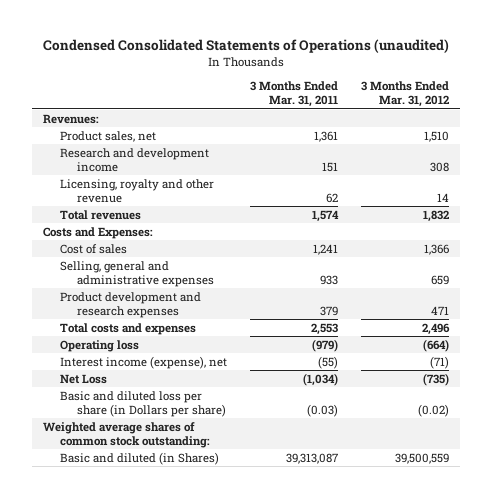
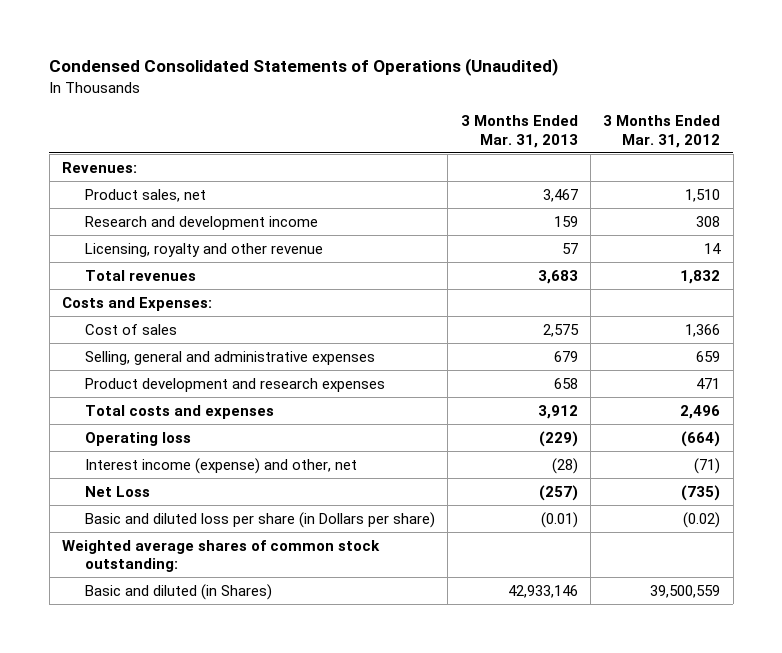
[43,39,450,54] Condensed Consolidated Statements of Operations (unaudited) -> [49,58,559,77] Condensed Consolidated Statements of Operations (Unaudited)
[250,81,339,108] 3 Months Ended Mar. 31, 2011 -> none
none -> [460,115,578,148] 3 Months Ended Mar. 31, 2013
[60,355,228,369] Interest income (expense), net -> [85,457,358,474] Interest income (expense) and other, net

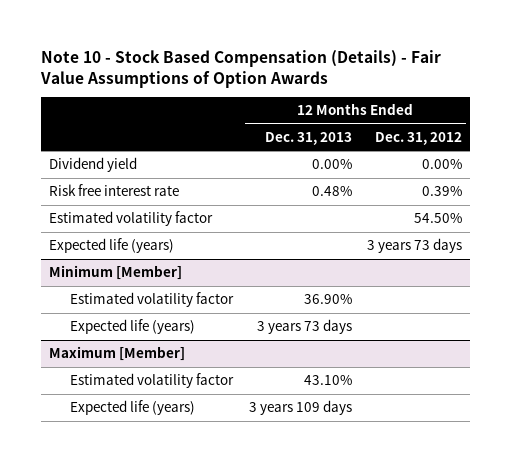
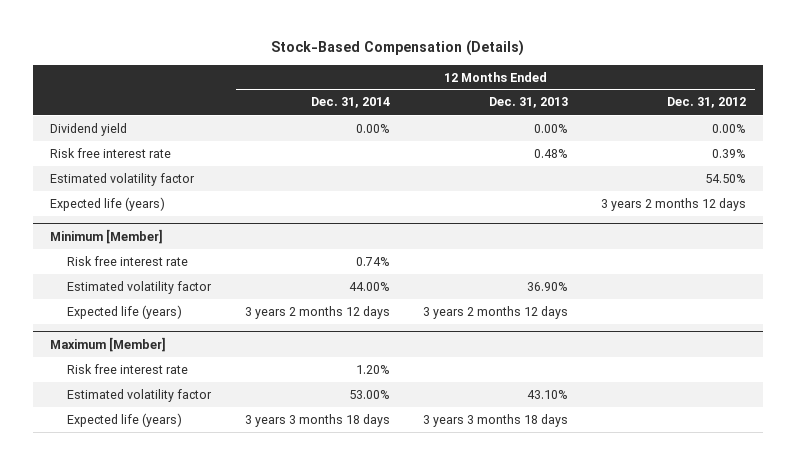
[40,49,442,88] Note 10 - Stock Based Compensation (Details) - Fair Value Assumptions of Option Awards -> [271,40,525,57] Stock-Based Compensation (Details)
none -> [310,97,390,109] Dec. 31, 2014
[366,238,462,254] 3 years 73 days -> [601,197,747,211] 3 years 2 months 12 days
none -> [67,255,189,266] Risk free interest rate
[256,319,352,335] 3 years 73 days -> [423,305,569,319] 3 years 2 months 12 days
none -> [67,363,189,374] Risk free interest rate
[248,400,352,416] 3 years 109 days -> [423,413,569,427] 3 years 3 months 18 days

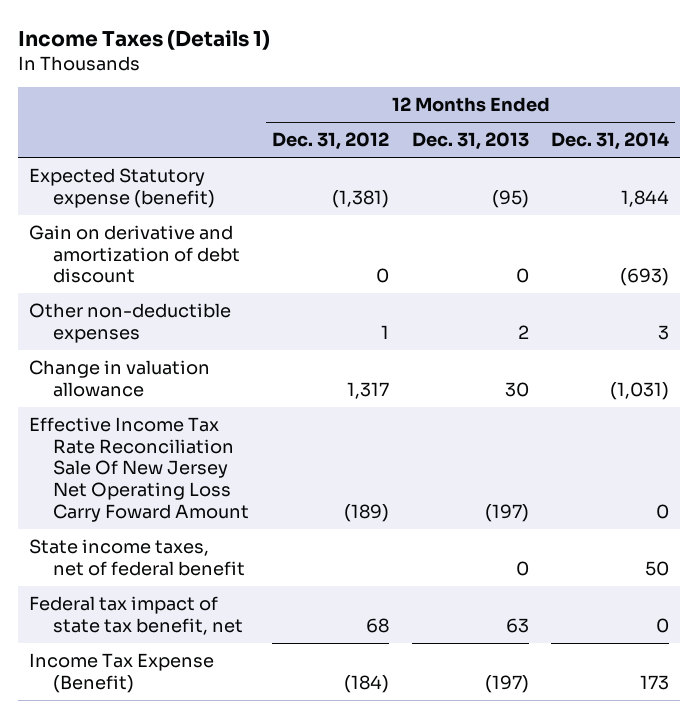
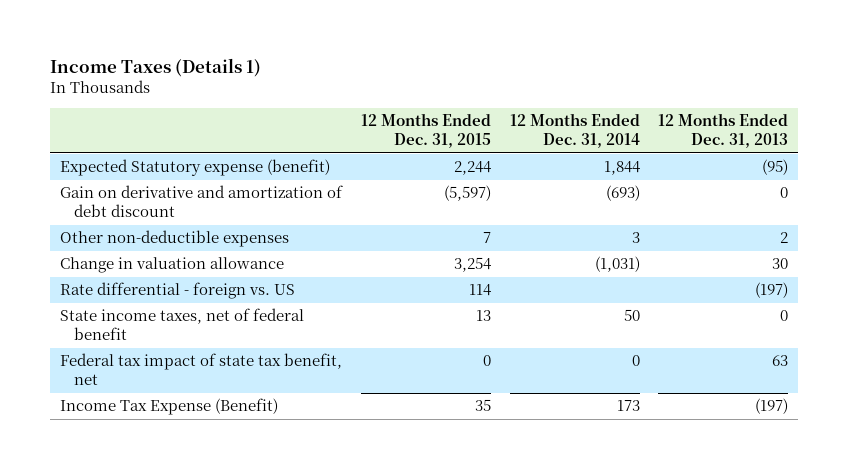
[271,132,389,151] Dec. 31, 2012 -> none
none -> [360,113,491,149] 12 Months Ended Dec. 31, 2015
[29,416,250,522] Effective Income Tax Rate Reconciliation Sale Of New Jersey Net Operating Loss Carry Foward Amount -> none
none -> [59,282,295,300] Rate differential - foreign vs. US

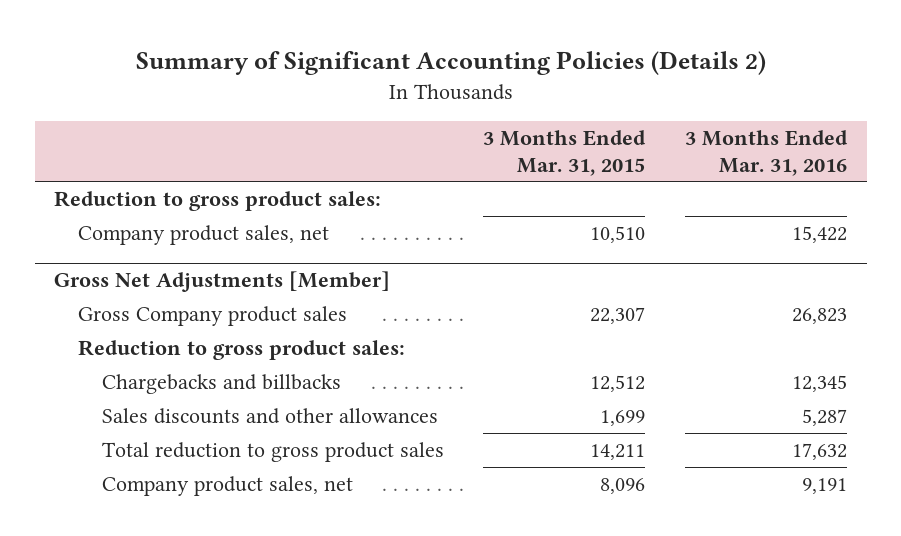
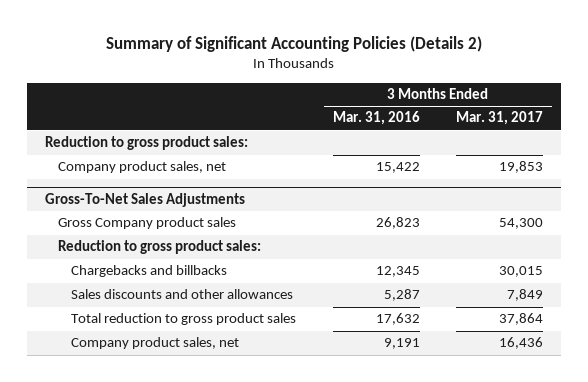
[483,130,647,176] 3 Months Ended Mar. 31, 2015 -> none
none -> [455,111,543,126] Mar. 31, 2017
[54,271,391,293] Gross Net Adjustments [Member] -> [44,192,245,207] Gross-To-Net Sales Adjustments

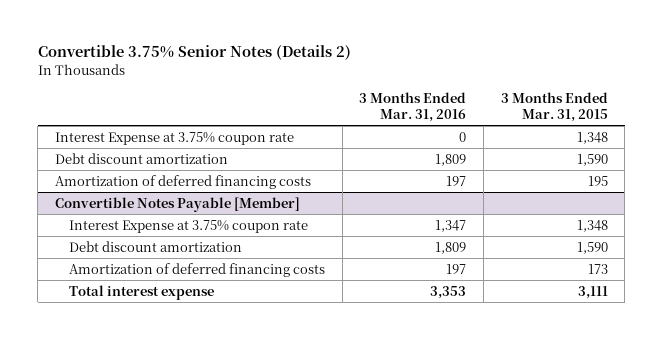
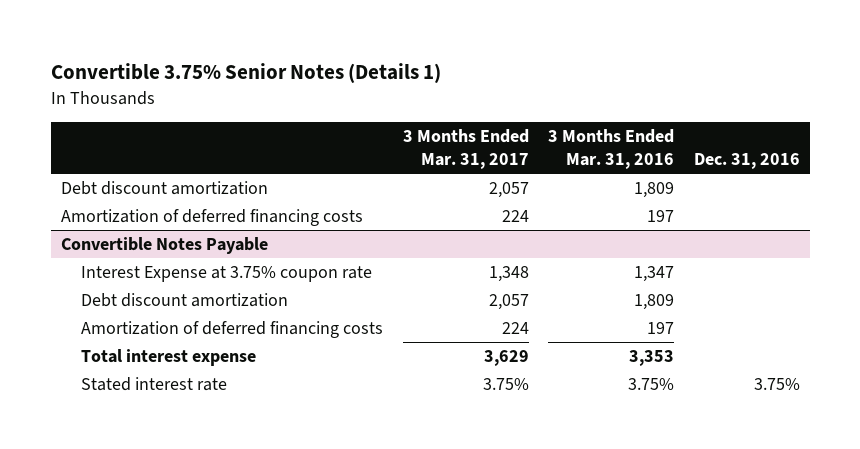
[37,45,351,61] Convertible 3.75% Senior Notes (Details 2) -> [50,63,441,84] Convertible 3.75% Senior Notes (Details 1)
[500,92,608,122] 3 Months Ended Mar. 31, 2015 -> none
none -> [402,129,529,169] 3 Months Ended Mar. 31, 2017
none -> [693,152,800,169] Dec. 31, 2016
[54,131,294,145] Interest Expense at 3.75% coupon rate -> none
[54,196,300,212] Convertible Notes Payable [Member] -> [60,237,268,255] Convertible Notes Payable
none -> [81,377,228,392] Stated interest rate

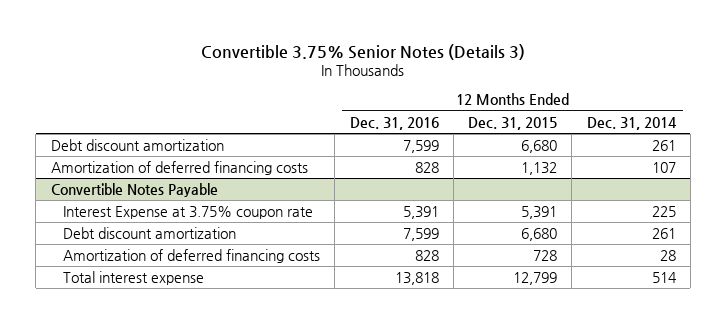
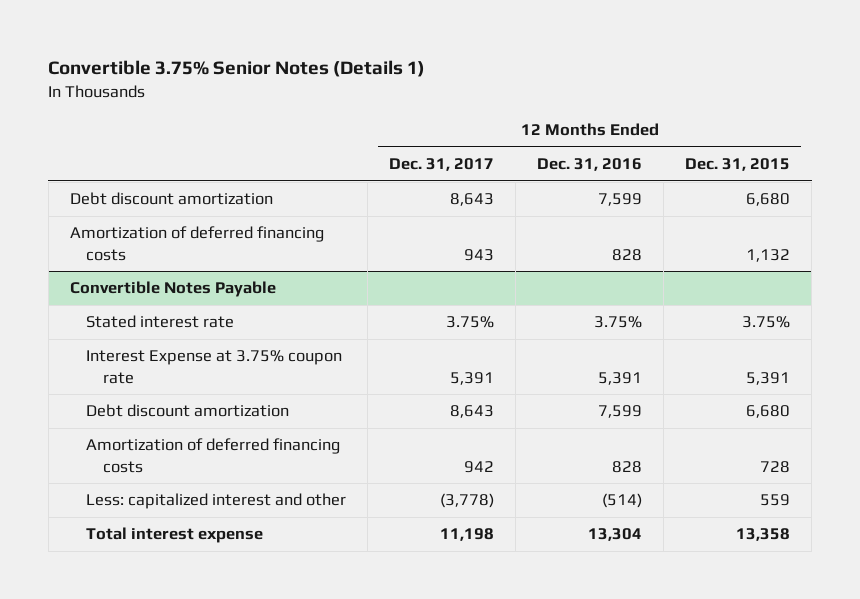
[201,43,526,60] Convertible 3.75% Senior Notes (Details 3) -> [48,60,426,78] Convertible 3.75% Senior Notes (Details 1)
[586,116,677,130] Dec. 31, 2014 -> none
none -> [389,158,495,172] Dec. 31, 2017
none -> [86,315,235,329] Stated interest rate
none -> [86,493,347,510] Less: capitalized interest and other
[394,271,439,285] 13,818 -> [588,528,643,542] 13,304
[513,271,558,285] 12,799 -> [736,528,791,542] 13,358

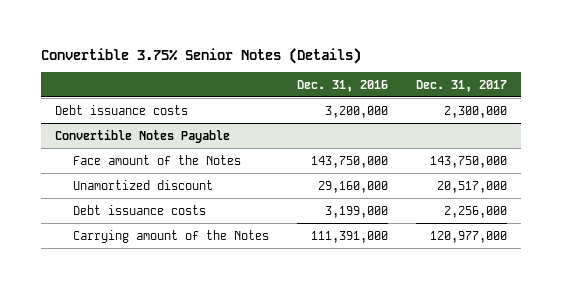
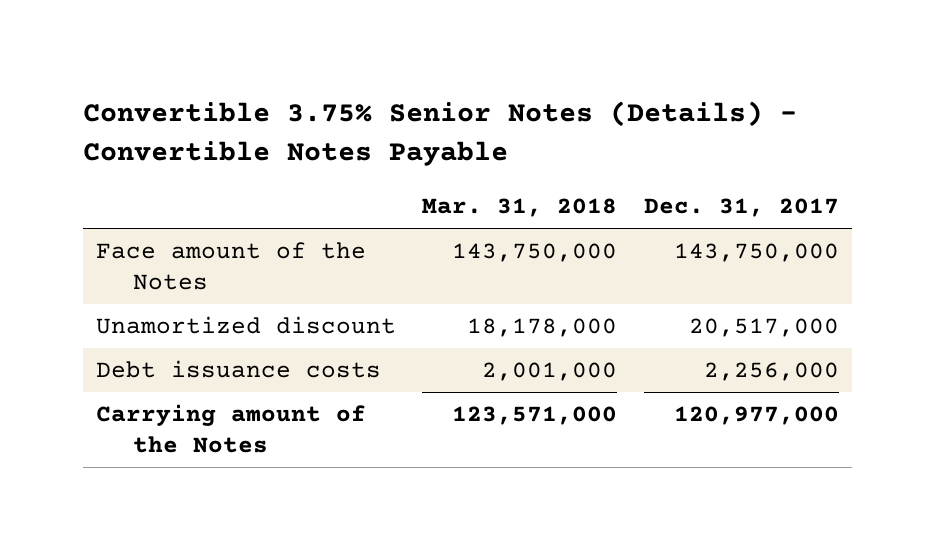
[41,47,362,64] Convertible 3.75% Senior Notes (Details) -> [83,101,798,166] Convertible 3.75% Senior Notes (Details) - Convertible Notes Payable
[296,79,388,92] Dec. 31, 2016 -> none
none -> [422,198,618,218] Mar. 31, 2018
[55,104,189,115] Debt issuance costs -> none
[55,128,231,143] Convertible Notes Payable -> none

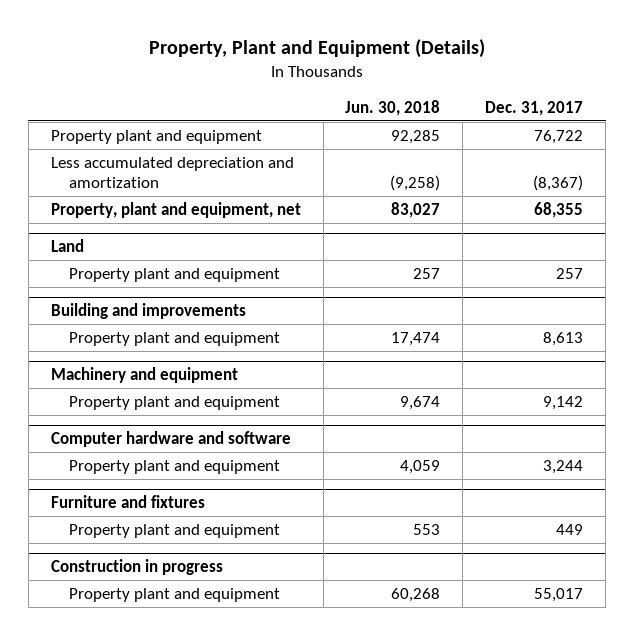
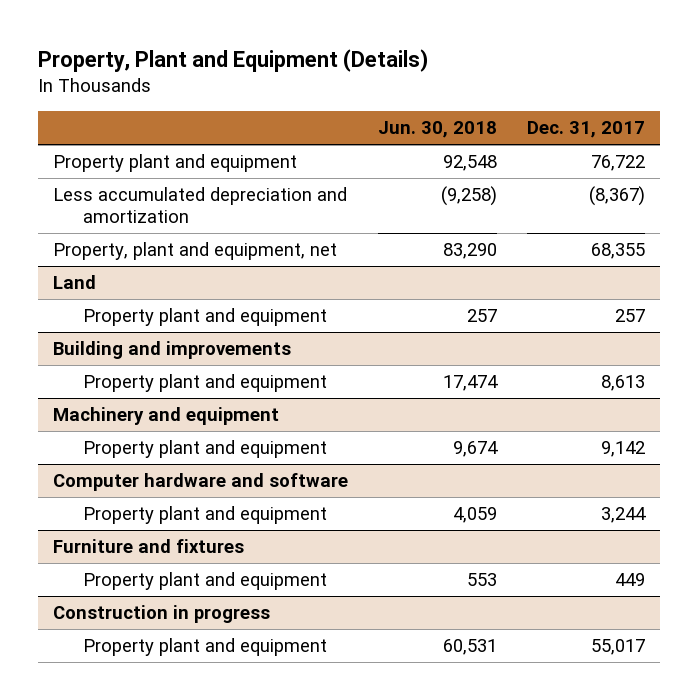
[391,129,441,144] 92,285 -> [442,155,497,172] 92,548
[391,201,441,218] 83,027 -> [442,243,497,260] 83,290
[391,587,441,602] 60,268 -> [442,639,497,656] 60,531

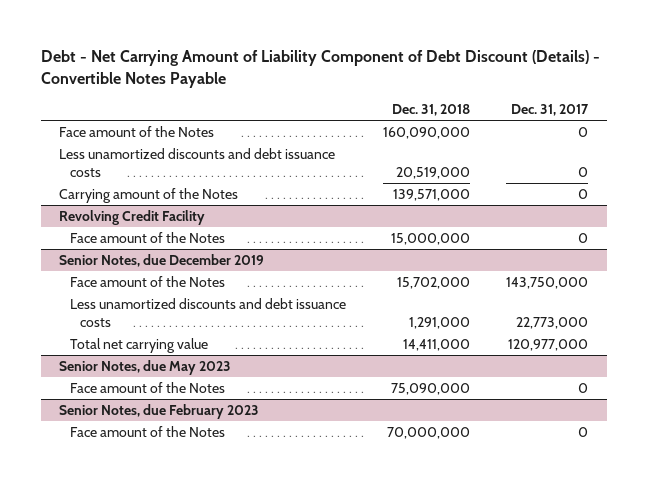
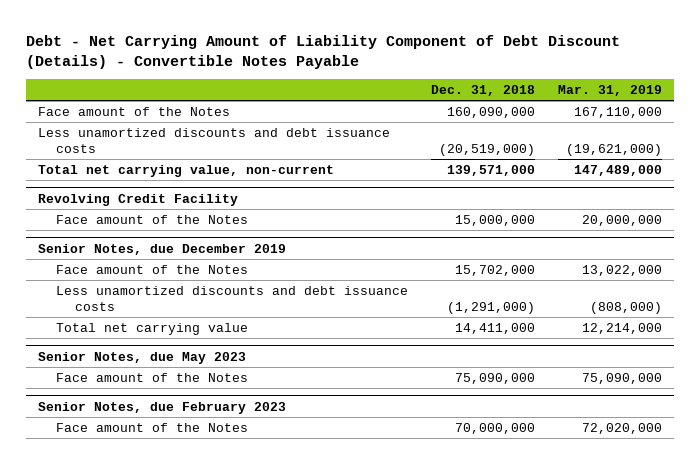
[511,104,590,117] Dec. 31, 2017 -> none
none -> [558,85,663,97] Mar. 31, 2019
[395,167,470,180] 20,519,000 -> [439,143,536,156] (20,519,000)
[59,188,239,204] Carrying amount of the Notes -> [37,164,334,177] Total net carrying value, non-current
[408,317,470,330] 1,291,000 -> [447,301,536,314] (1,291,000)

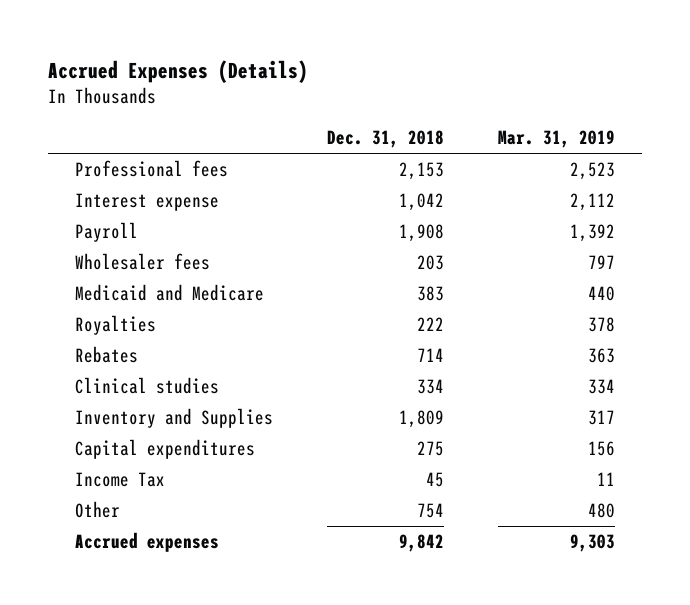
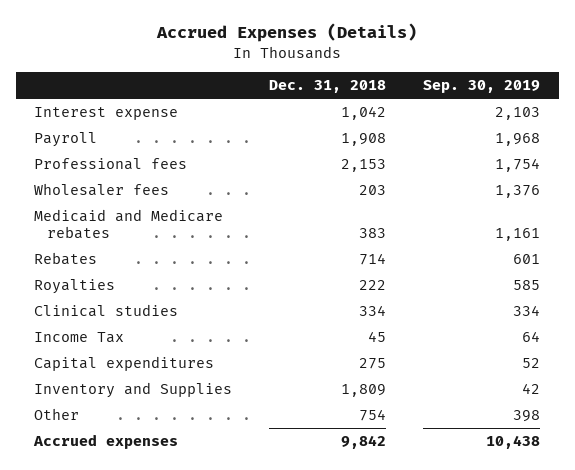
[498,130,616,149] Mar. 31, 2019 -> none
none -> [423,80,541,94] Sep. 30, 2019
[75,160,229,178] Professional fees -> [34,158,188,171] Professional fees
[75,284,265,302] Medicaid and Medicare -> [34,209,224,240] Medicaid and Medicare rebates
[75,315,157,336] Royalties -> [34,279,116,295] Royalties
[75,439,256,460] Capital expenditures -> [34,356,215,372] Capital expenditures
[75,408,274,429] Inventory and Supplies -> [34,382,233,399] Inventory and Supplies

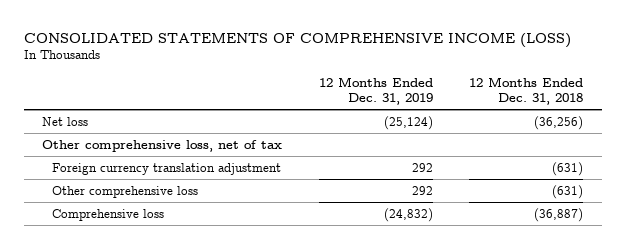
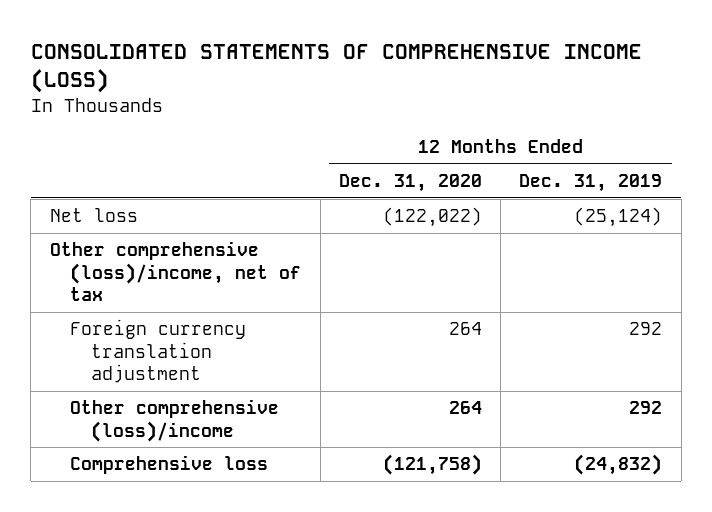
[469,76,584,106] 12 Months Ended Dec. 31, 2018 -> none
none -> [338,174,482,193] Dec. 31, 2020
[41,139,282,152] Other comprehensive loss, net of tax -> [49,241,302,302] Other comprehensive (loss)/income, net of tax
[52,185,199,198] Other comprehensive loss -> [70,399,280,442] Other comprehensive (loss)/income

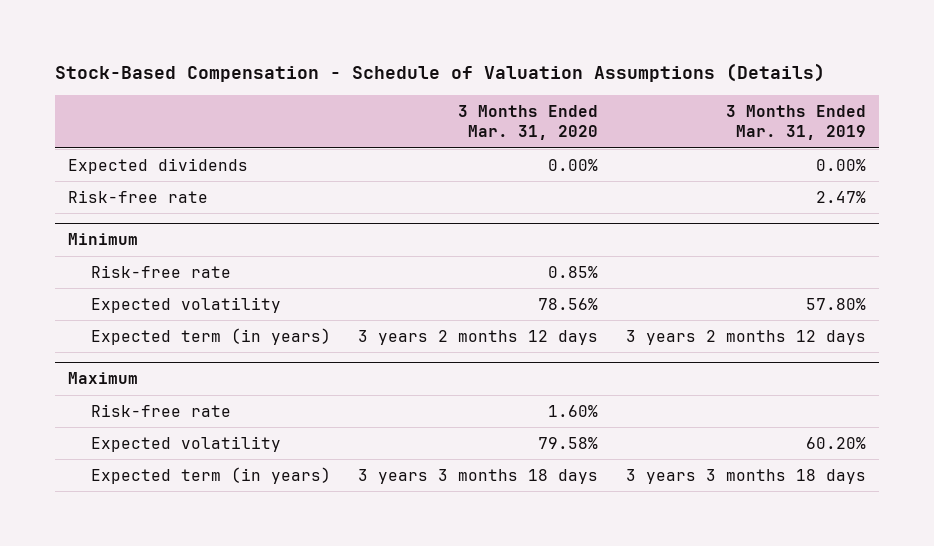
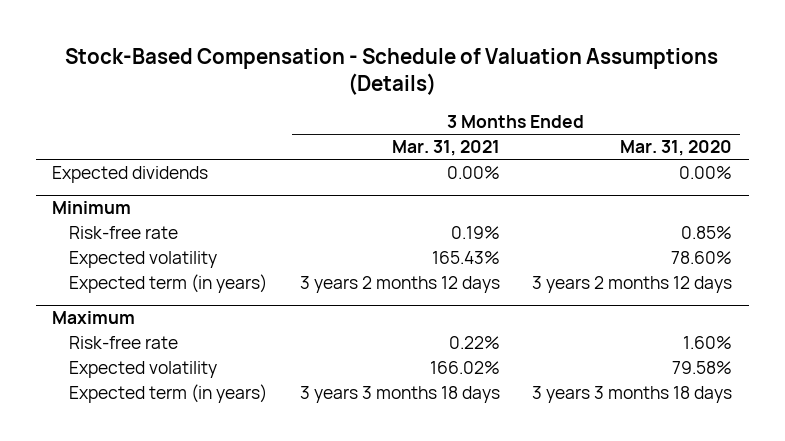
[725,104,866,141] 3 Months Ended Mar. 31, 2019 -> none
none -> [391,140,500,157] Mar. 31, 2021
[68,189,209,203] Risk-free rate -> none
[538,297,599,310] 78.56% -> [671,250,733,264] 78.60%

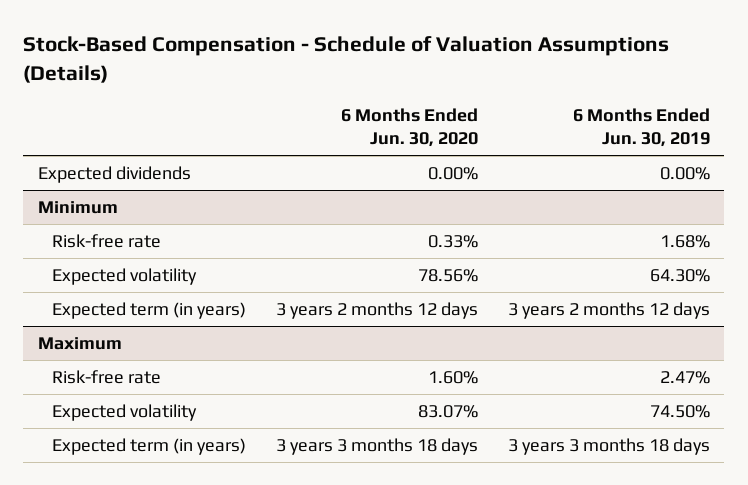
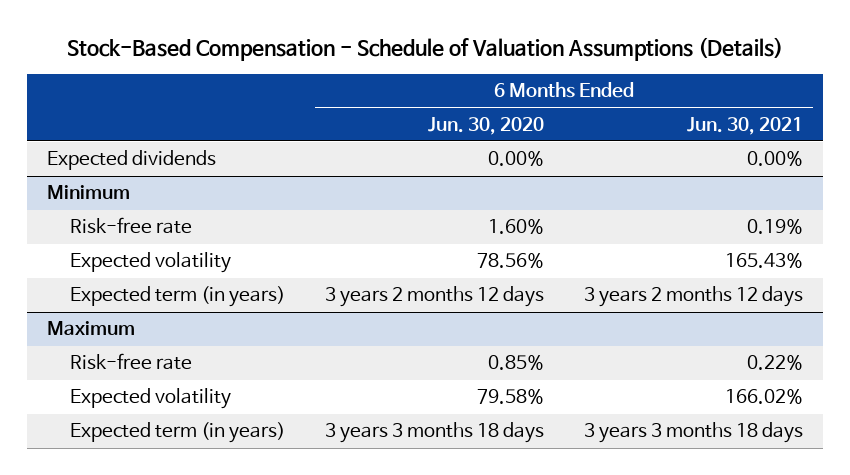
[572,107,710,147] 6 Months Ended Jun. 30, 2019 -> none
none -> [687,116,804,135] Jun. 30, 2021
[428,235,479,249] 0.33% -> [488,219,545,235] 1.60%
[428,371,479,385] 1.60% -> [488,355,545,371] 0.85%
[418,405,479,419] 83.07% -> [477,389,545,405] 79.58%

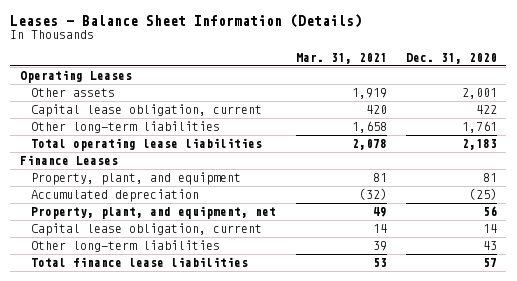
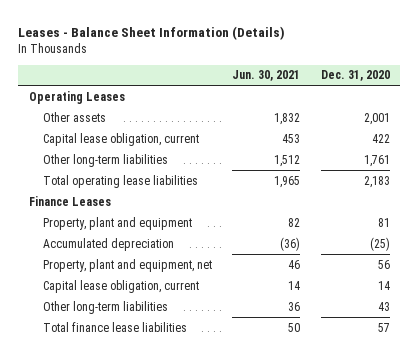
[295,52,387,64] Mar. 31, 2021 -> none
none -> [232,70,301,82] Jun. 30, 2021
[31,171,242,185] Property, plant, and equipment -> [42,216,192,230] Property, plant and equipment
[31,205,277,219] Property, plant, and equipment, net -> [42,258,212,272] Property, plant and equipment, net

